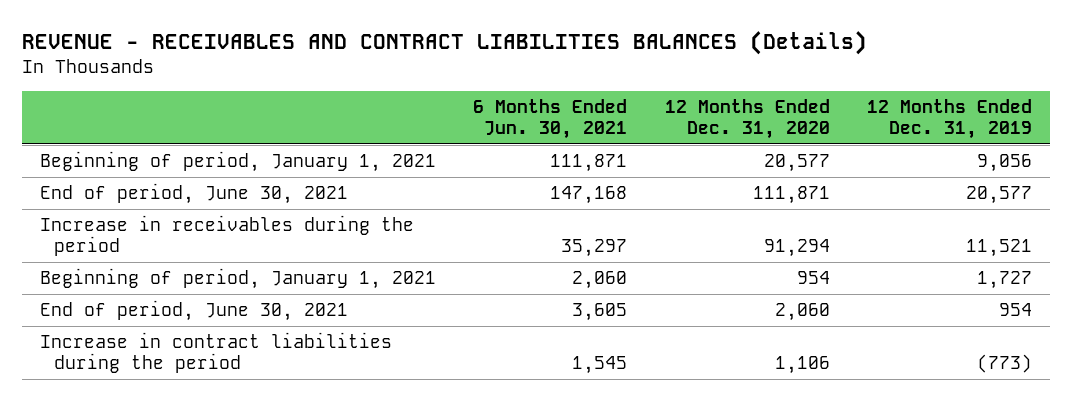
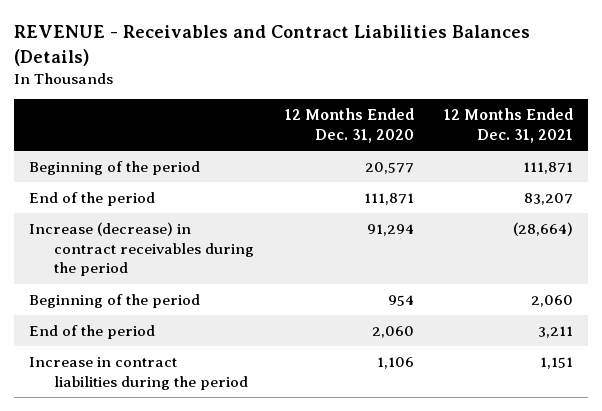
[21,31,867,56] REVENUE - RECEIVABLES AND CONTRACT LIABILITIES BALANCES (Details) -> [14,25,531,66] REVENUE - Receivables and Contract Liabilities Balances (Details)
[473,99,628,139] 6 Months Ended Jun. 30, 2021 -> none
[866,99,1032,139] 12 Months Ended Dec. 31, 2019 -> none
none -> [443,108,573,143] 12 Months Ended Dec. 31, 2021
[40,151,437,173] Beginning of period, January 1, 2021 -> [29,161,201,176] Beginning of the period
[40,183,349,205] End of period, June 30, 2021 -> [29,192,156,207] End of the period
[40,215,415,256] Increase in receivables during the period -> [29,222,255,277] Increase (decrease) in contract receivables during the period
[40,268,437,290] Beginning of period, January 1, 2021 -> [29,294,201,309] Beginning of the period
[40,300,349,322] End of period, June 30, 2021 -> [29,325,156,340] End of the period

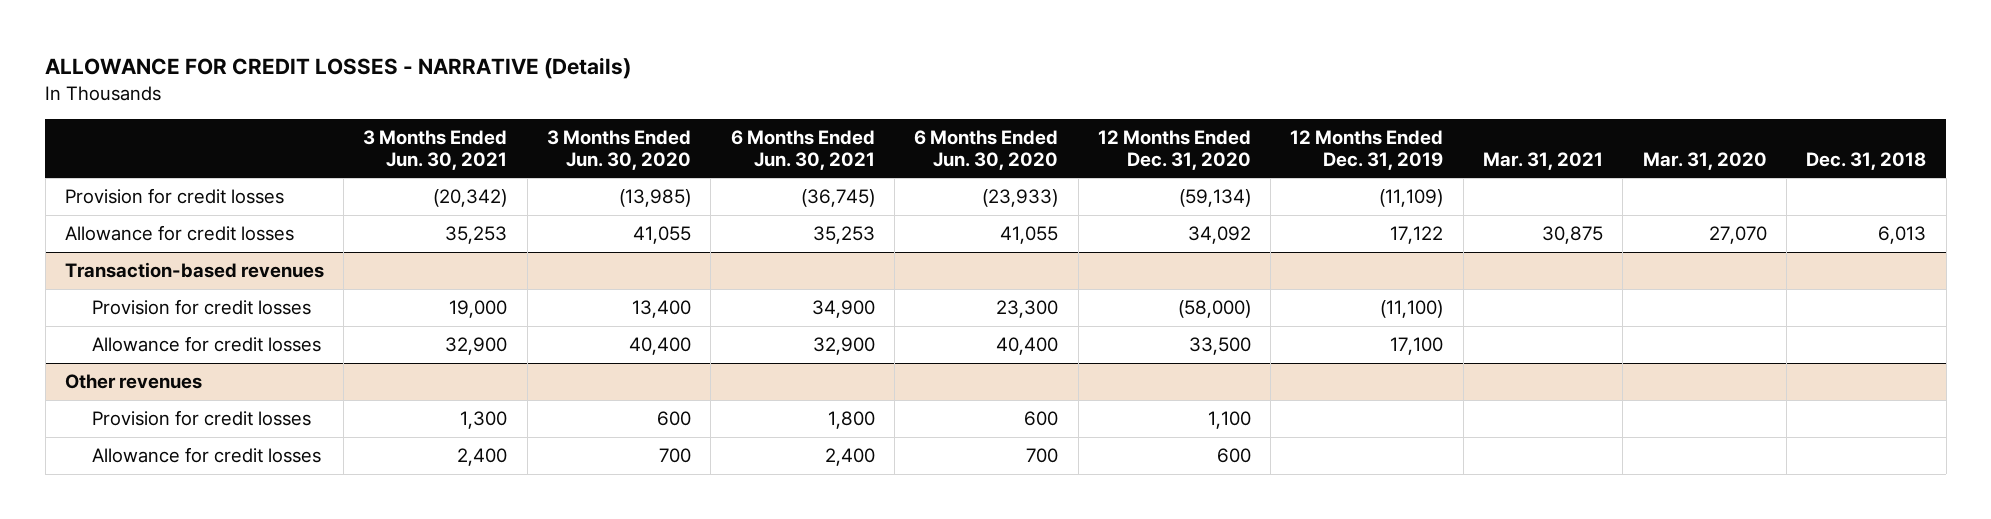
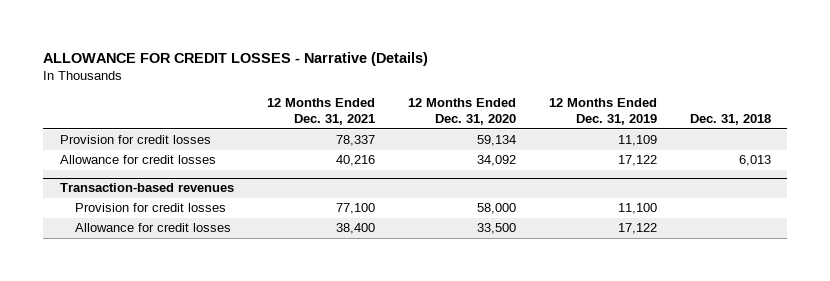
[45,57,632,80] ALLOWANCE FOR CREDIT LOSSES - NARRATIVE (Details) -> [43,51,429,66] ALLOWANCE FOR CREDIT LOSSES - Narrative (Details)
[363,129,508,170] 3 Months Ended Jun. 30, 2021 -> none
[547,129,692,170] 3 Months Ended Jun. 30, 2020 -> none
[730,129,875,170] 6 Months Ended Jun. 30, 2021 -> none
[914,129,1059,170] 6 Months Ended Jun. 30, 2020 -> none
[1483,151,1604,170] Mar. 31, 2021 -> none
[1642,151,1767,170] Mar. 31, 2020 -> none
none -> [266,98,375,126] 12 Months Ended Dec. 31, 2021
[1178,189,1251,208] (59,134) -> [476,135,516,147] 59,134
[1379,189,1444,208] (11,109) -> [617,135,657,147] 11,109
[64,374,202,390] Other revenues -> none
[91,410,311,427] Provision for credit losses -> none
[91,447,321,464] Allowance for credit losses -> none
[1177,300,1251,319] (58,000) -> [476,203,516,215] 58,000
[1380,300,1444,319] (11,100) -> [617,203,657,215] 11,100
[1390,337,1444,356] 17,100 -> [617,223,657,235] 17,122

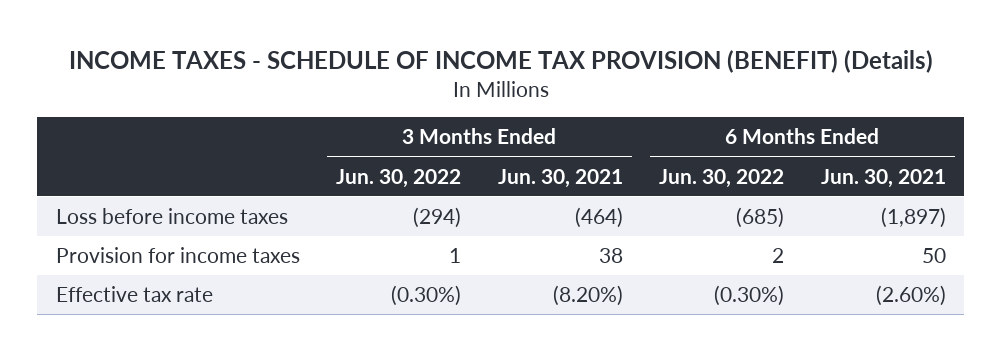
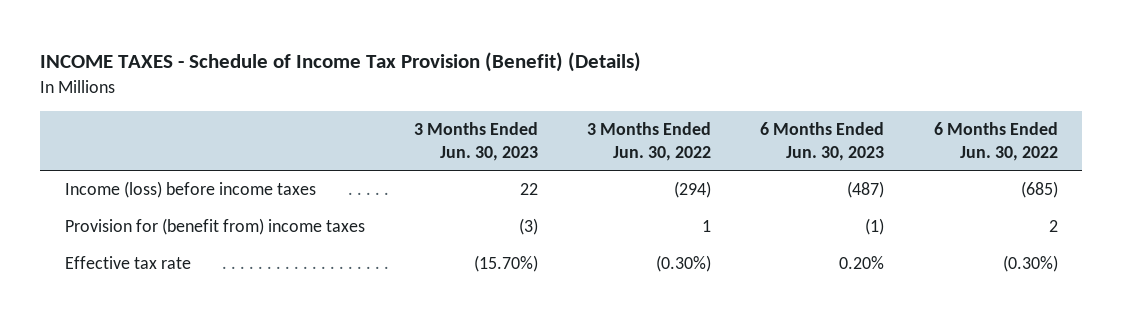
[68,50,933,74] INCOME TAXES - SCHEDULE OF INCOME TAX PROVISION (BENEFIT) (Details) -> [40,52,642,73] INCOME TAXES - Schedule of Income Tax Provision (Benefit) (Details)
[497,168,623,188] Jun. 30, 2021 -> none
[820,168,946,188] Jun. 30, 2021 -> none
none -> [414,122,539,161] 3 Months Ended Jun. 30, 2023
none -> [760,122,885,161] 6 Months Ended Jun. 30, 2023
[55,208,288,225] Loss before income taxes -> [64,181,316,199] Income (loss) before income taxes
[55,247,300,264] Provision for income taxes -> [64,218,365,236] Provision for (benefit from) income taxes

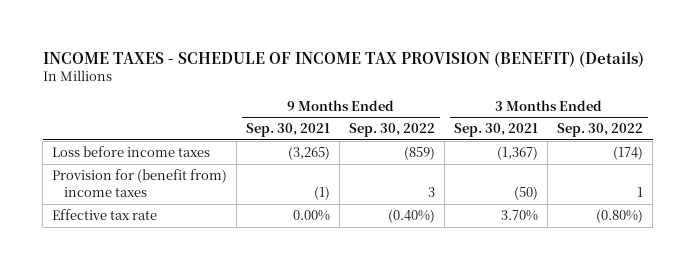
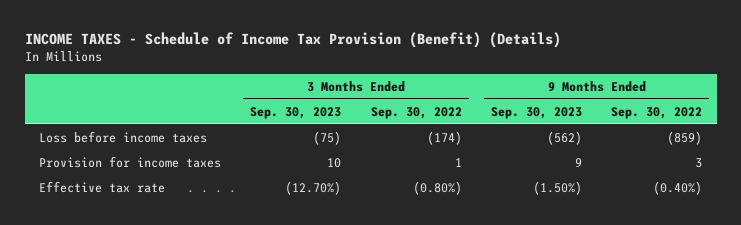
[42,50,644,67] INCOME TAXES - SCHEDULE OF INCOME TAX PROVISION (BENEFIT) (Details) -> [24,32,561,49] INCOME TAXES - Schedule of Income Tax Provision (Benefit) (Details)
[246,123,331,138] Sep. 30, 2021 -> none
[454,123,539,138] Sep. 30, 2021 -> none
none -> [250,106,342,119] Sep. 30, 2023
none -> [490,106,582,119] Sep. 30, 2023
[52,169,228,198] Provision for (benefit from) income taxes -> [39,155,222,168] Provision for income taxes

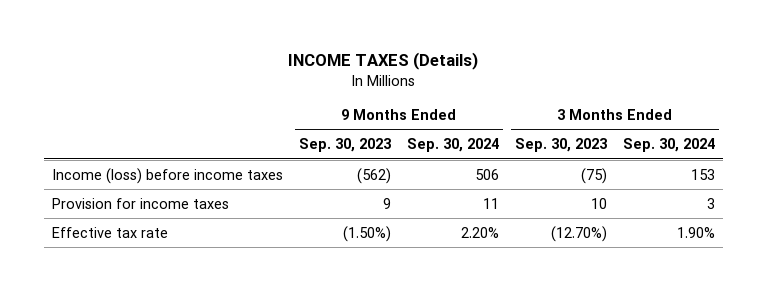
[24,32,561,49] INCOME TAXES - Schedule of Income Tax Provision (Benefit) (Details) -> [288,52,479,71] INCOME TAXES (Details)
[370,106,462,119] Sep. 30, 2022 -> none
[611,106,703,119] Sep. 30, 2022 -> none
none -> [406,138,499,153] Sep. 30, 2024
none -> [622,138,715,153] Sep. 30, 2024
[39,130,208,143] Loss before income taxes -> [51,167,283,184] Income (loss) before income taxes

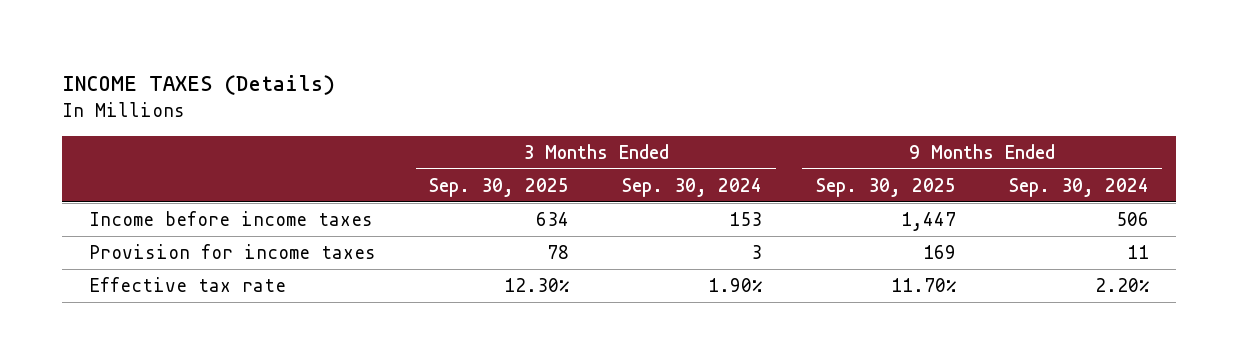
[298,138,391,153] Sep. 30, 2023 -> none
[514,138,607,153] Sep. 30, 2023 -> none
none -> [428,177,569,197] Sep. 30, 2025
none -> [815,177,956,197] Sep. 30, 2025
[51,167,283,184] Income (loss) before income taxes -> [88,211,373,227] Income before income taxes

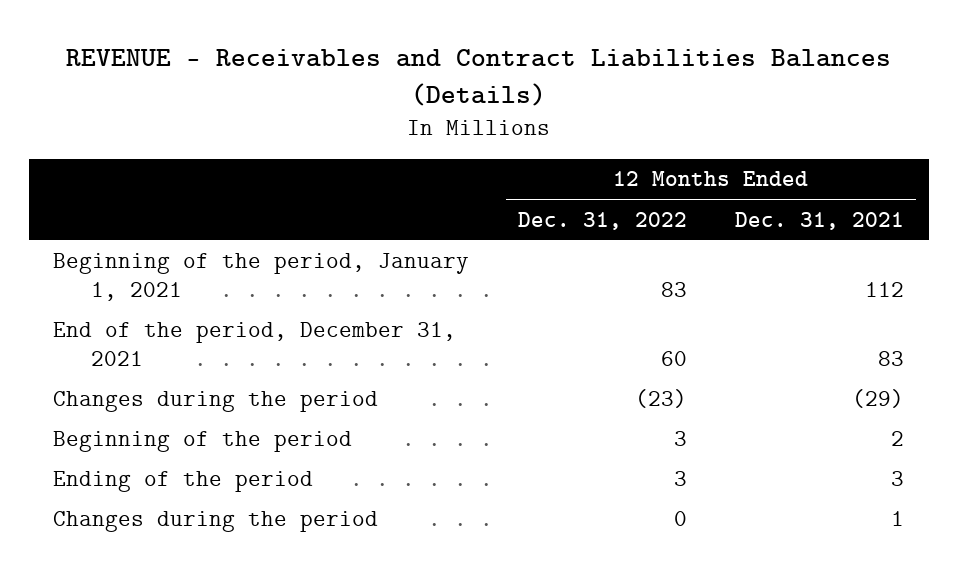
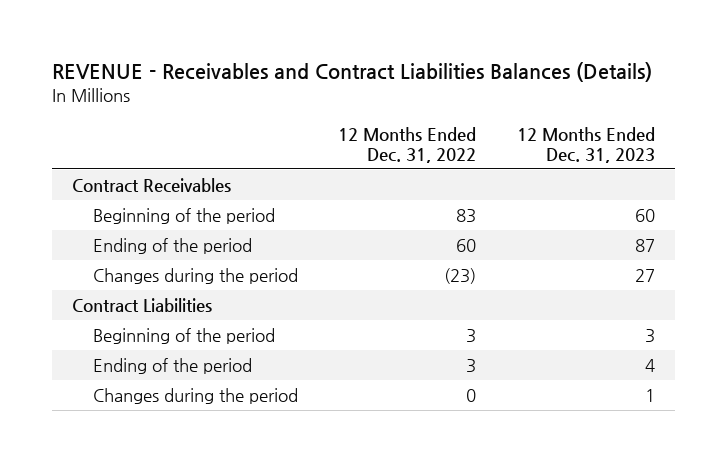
[735,211,905,230] Dec. 31, 2021 -> none
none -> [516,126,655,163] 12 Months Ended Dec. 31, 2023
none -> [71,177,231,193] Contract Receivables
[53,253,470,301] Beginning of the period, January 1, 2021 -> [92,207,275,224] Beginning of the period
[53,322,457,366] End of the period, December 31, 2021 -> [92,237,252,254] Ending of the period
none -> [71,297,212,313] Contract Liabilities

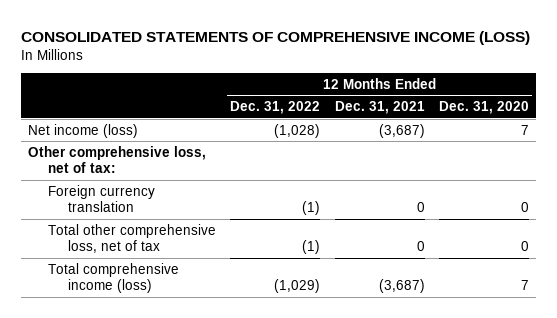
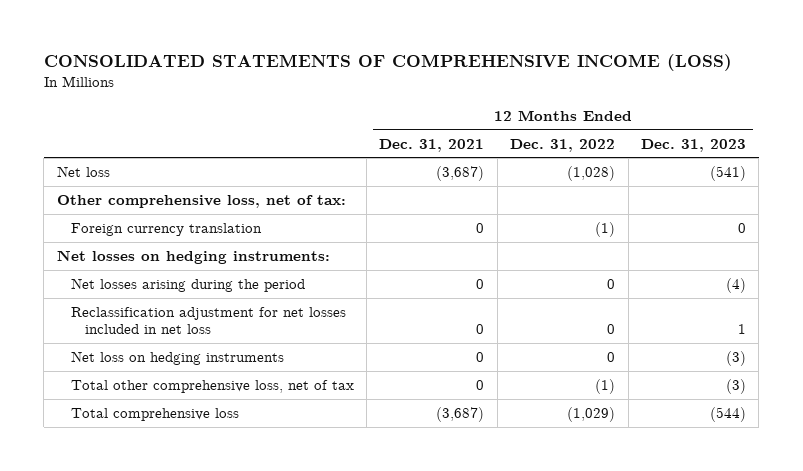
[438,101,529,115] Dec. 31, 2020 -> none
none -> [641,138,747,152] Dec. 31, 2023
[27,123,138,138] Net income (loss) -> [56,166,110,178] Net loss
none -> [56,250,330,265] Net losses on hedging instruments:
none -> [70,278,305,293] Net losses arising during the period
none -> [70,307,346,335] Reclassification adjustment for net losses included in net loss
none -> [70,351,284,366] Net loss on hedging instruments
[47,262,179,294] Total comprehensive income (loss) -> [70,408,239,422] Total comprehensive loss

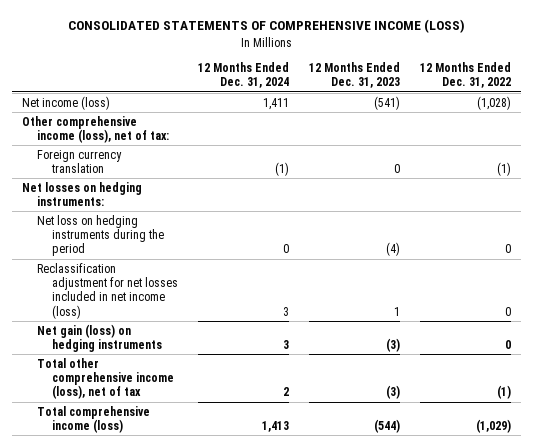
[379,138,485,152] Dec. 31, 2021 -> none
none -> [198,62,290,89] 12 Months Ended Dec. 31, 2024
[56,166,110,178] Net loss -> [22,95,111,110] Net income (loss)
[56,195,346,209] Other comprehensive loss, net of tax: -> [22,115,170,144] Other comprehensive income (loss), net of tax:
[70,278,305,293] Net losses arising during the period -> [37,214,164,257] Net loss on hedging instruments during the period
[70,307,346,335] Reclassification adjustment for net losses included in net loss -> [37,262,178,319] Reclassification adjustment for net losses included in net income (loss)
[70,351,284,366] Net loss on hedging instruments -> [37,323,162,353] Net gain (loss) on hedging instruments
[70,380,354,394] Total other comprehensive loss, net of tax -> [37,357,174,400] Total other comprehensive income (loss), net of tax
[70,408,239,422] Total comprehensive loss -> [37,405,151,434] Total comprehensive income (loss)

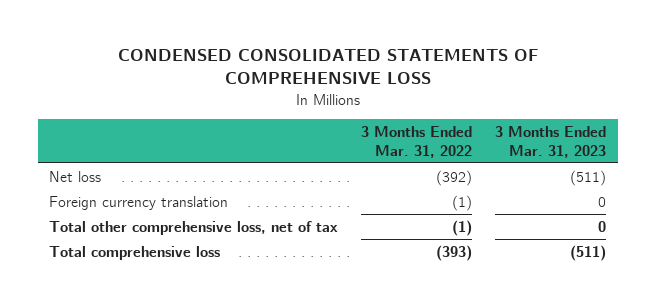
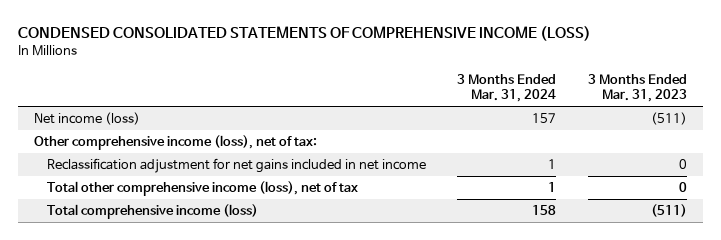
[117,49,538,85] CONDENSED CONSOLIDATED STATEMENTS OF COMPREHENSIVE LOSS -> [17,25,591,41] CONDENSED CONSOLIDATED STATEMENTS OF COMPREHENSIVE INCOME (LOSS)
[361,126,473,158] 3 Months Ended Mar. 31, 2022 -> none
none -> [457,73,557,103] 3 Months Ended Mar. 31, 2024
[49,195,229,210] Foreign currency translation -> none
[49,170,102,182] Net loss -> [33,112,140,126] Net income (loss)
none -> [33,135,317,151] Other comprehensive income (loss), net of tax:
none -> [46,158,426,174] Reclassification adjustment for net gains included in net income
[49,220,339,235] Total other comprehensive loss, net of tax -> [46,181,358,197] Total other comprehensive income (loss), net of tax
[49,245,221,260] Total comprehensive loss -> [46,204,258,220] Total comprehensive income (loss)

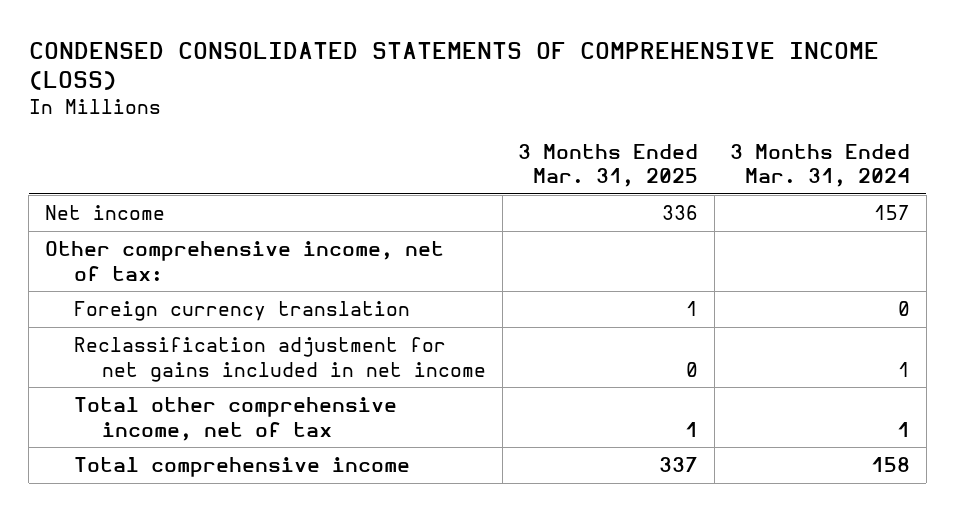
[587,73,687,103] 3 Months Ended Mar. 31, 2023 -> none
none -> [518,143,699,188] 3 Months Ended Mar. 31, 2025
[33,112,140,126] Net income (loss) -> [44,205,165,221] Net income
[33,135,317,151] Other comprehensive income (loss), net of tax: -> [44,241,444,281] Other comprehensive income, net of tax:
none -> [73,301,410,322] Foreign currency translation
[46,181,358,197] Total other comprehensive income (loss), net of tax -> [73,397,397,441] Total other comprehensive income, net of tax
[46,204,258,220] Total comprehensive income (loss) -> [73,457,410,478] Total comprehensive income

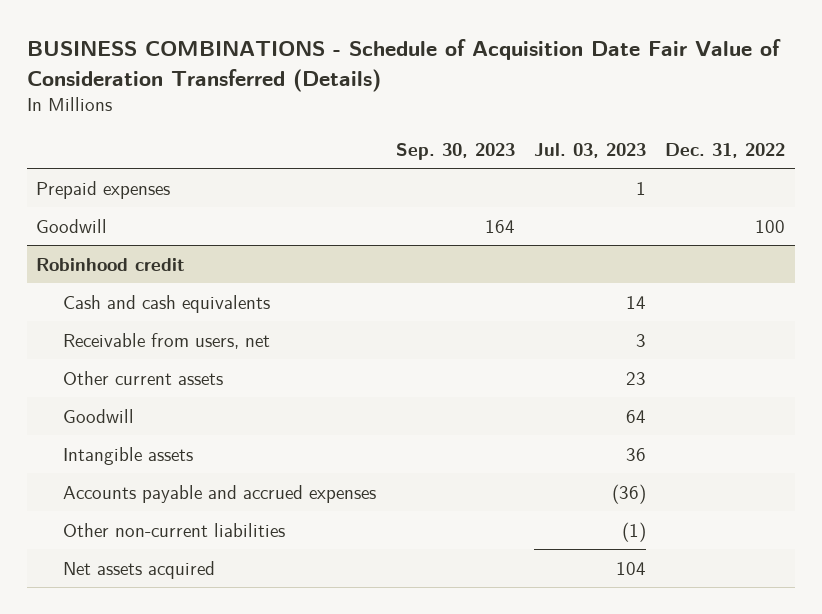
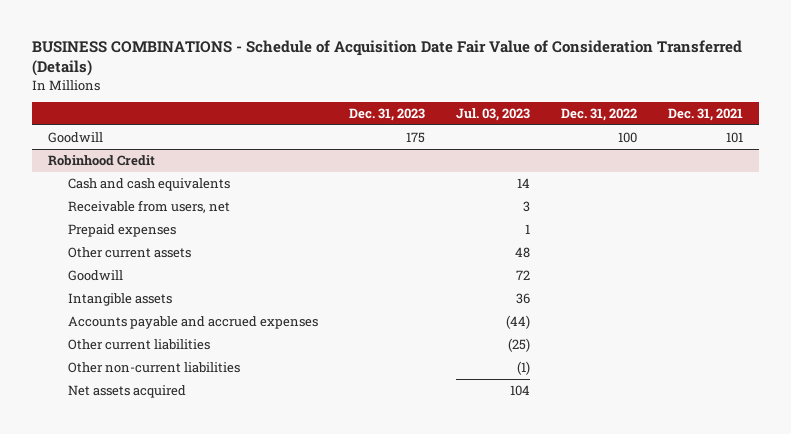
[395,142,515,160] Sep. 30, 2023 -> none
none -> [348,108,425,122] Dec. 31, 2023
none -> [668,108,744,122] Dec. 31, 2021
[36,180,171,199] Prepaid expenses -> none
[36,257,186,271] Robinhood credit -> [47,154,155,166] Robinhood Credit
none -> [67,223,176,237] Prepaid expenses
[625,371,646,385] 23 -> [514,246,530,258] 48
[625,409,646,423] 64 -> [515,269,530,280] 72
[611,483,646,504] (36) -> [505,314,530,329] (44)
none -> [67,338,210,350] Other current liabilities

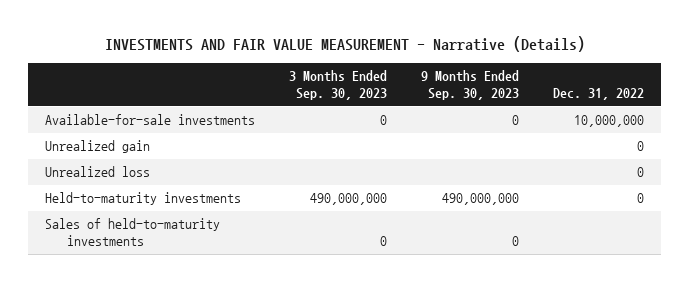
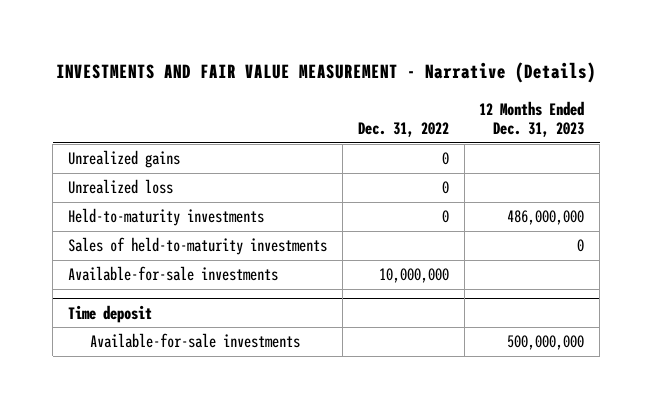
[289,70,388,100] 3 Months Ended Sep. 30, 2023 -> none
[420,70,519,100] 9 Months Ended Sep. 30, 2023 -> none
none -> [479,101,585,138] 12 Months Ended Dec. 31, 2023
[45,140,151,154] Unrealized gain -> [68,150,181,169] Unrealized gains
[45,114,256,126] Available-for-sale investments -> [68,266,279,282] Available-for-sale investments
none -> [68,304,153,323] Time deposit
none -> [90,333,301,349] Available-for-sale investments

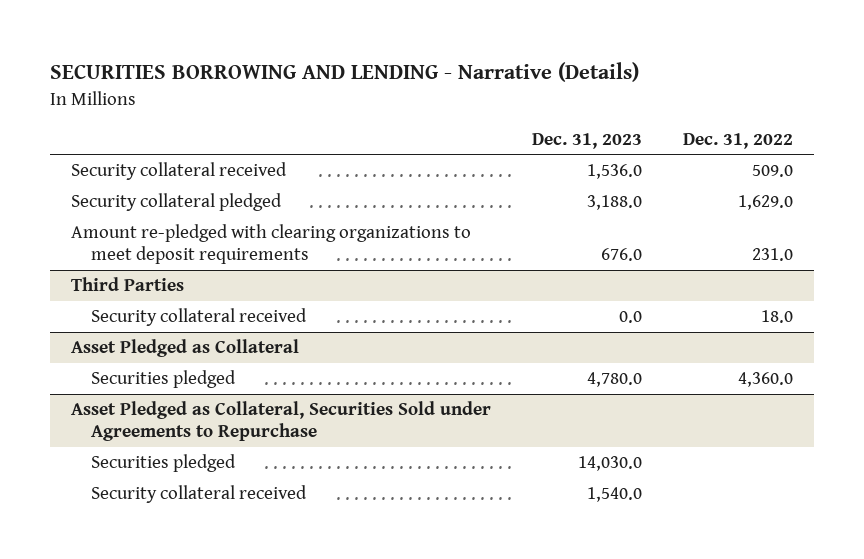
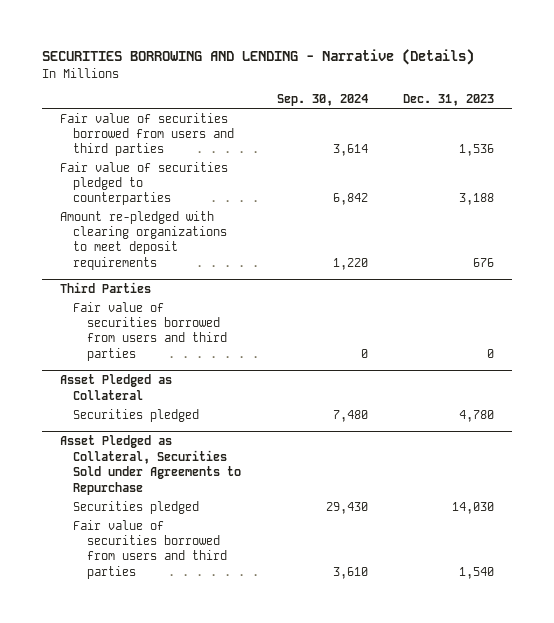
[683,132,794,149] Dec. 31, 2022 -> none
none -> [276,94,368,107] Sep. 30, 2024
[71,162,288,181] Security collateral received -> none
[71,193,283,212] Security collateral pledged -> none
none -> [59,112,235,157] Fair value of securities borrowed from users and third parties
none -> [59,161,228,206] Fair value of securities pledged to counterparties
[601,247,643,261] 676.0 -> [473,257,495,267] 676
[90,308,307,327] Security collateral received -> none
none -> [73,301,227,361] Fair value of securities borrowed from users and third parties
[587,372,643,388] 4,780.0 -> [459,409,495,422] 4,780
[90,485,307,504] Security collateral received -> none
[578,456,643,472] 14,030.0 -> [452,501,495,514] 14,030
none -> [73,519,227,579] Fair value of securities borrowed from users and third parties

